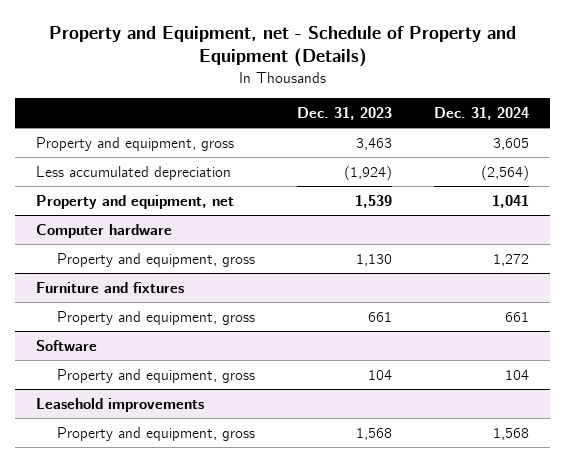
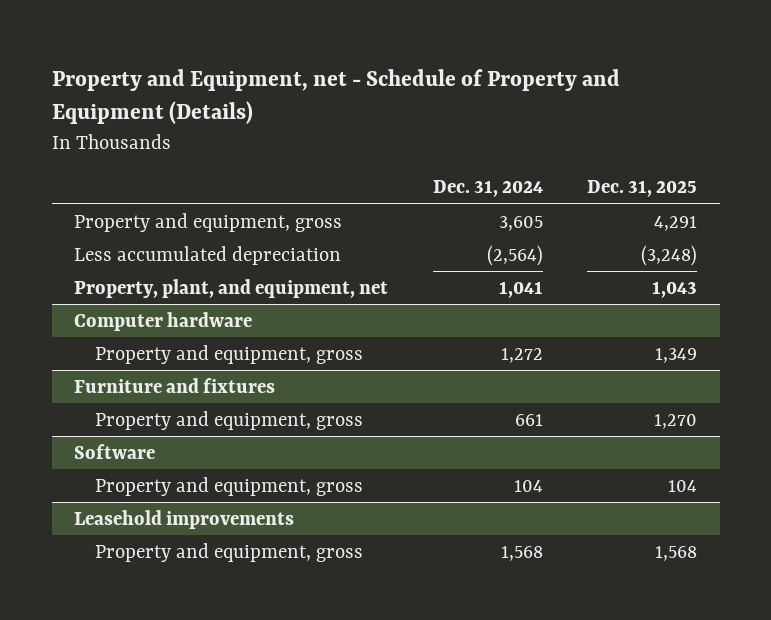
[297,106,393,120] Dec. 31, 2023 -> none
none -> [587,180,698,198] Dec. 31, 2025
[36,194,235,209] Property and equipment, net -> [73,278,388,298] Property, plant, and equipment, net

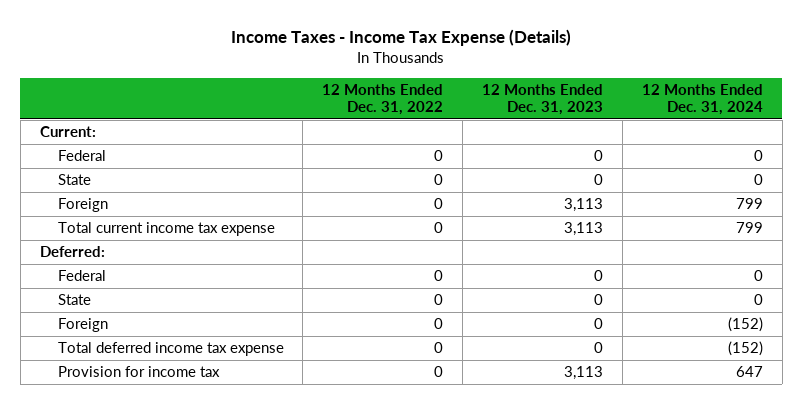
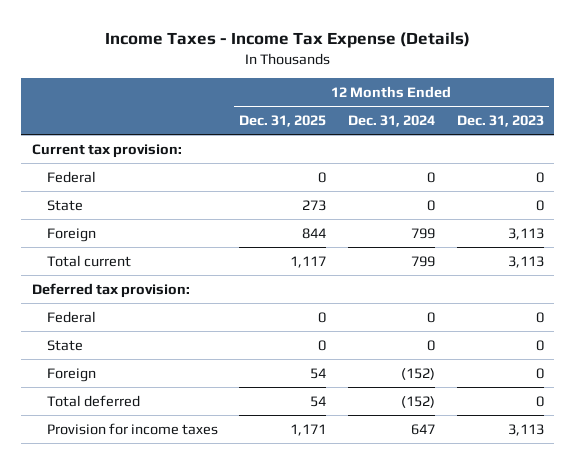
[322,83,444,115] 12 Months Ended Dec. 31, 2022 -> none
none -> [239,115,327,128] Dec. 31, 2025
[39,126,96,138] Current: -> [31,143,182,158] Current tax provision:
[57,222,275,237] Total current income tax expense -> [46,254,131,267] Total current
[39,246,105,258] Deferred: -> [31,282,190,298] Deferred tax provision:
[57,342,284,357] Total deferred income tax expense -> [46,394,140,407] Total deferred
[57,366,220,378] Provision for income tax -> [46,422,218,435] Provision for income taxes

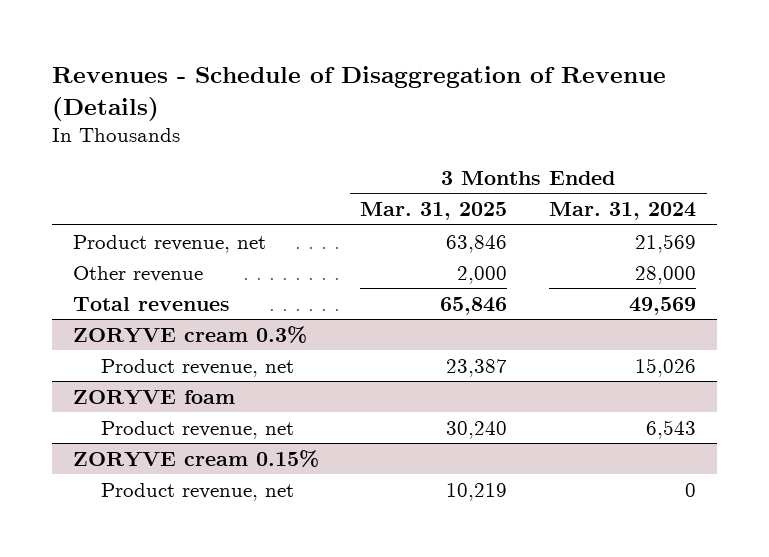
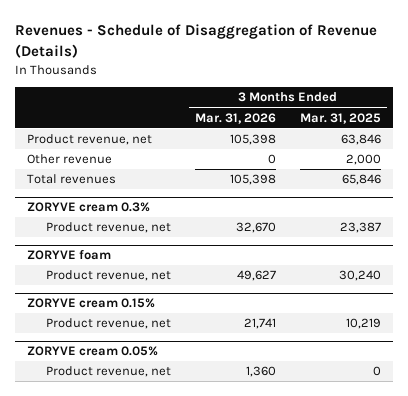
[549,202,697,221] Mar. 31, 2024 -> none
none -> [195,112,277,124] Mar. 31, 2026
none -> [27,346,159,357] ZORYVE cream 0.05%
none -> [46,366,172,378] Product revenue, net

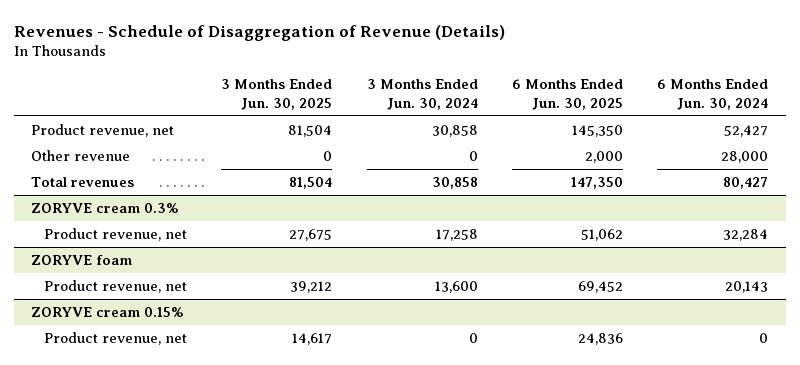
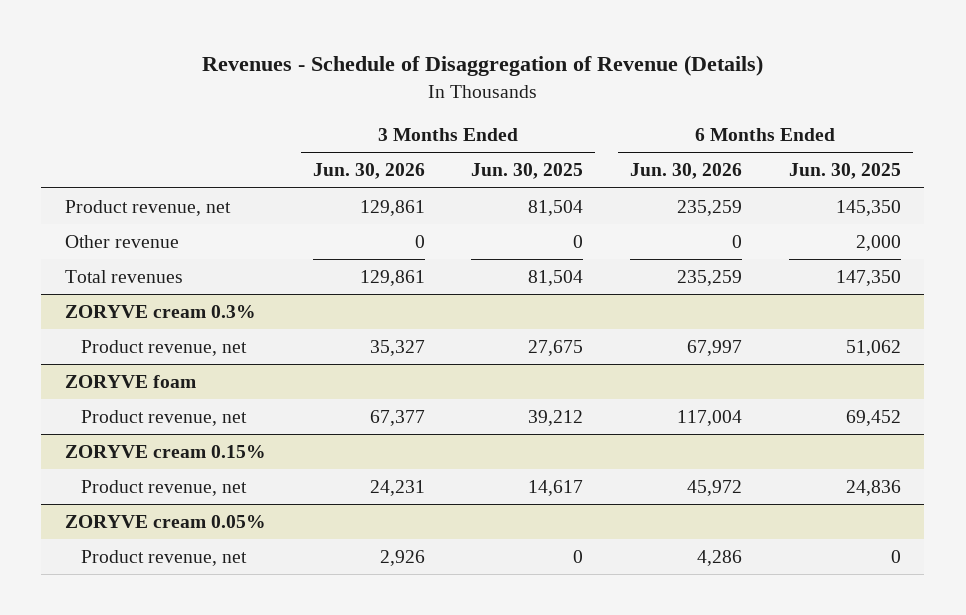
[366,79,478,110] 3 Months Ended Jun. 30, 2024 -> none
[657,79,769,110] 6 Months Ended Jun. 30, 2024 -> none
none -> [312,163,425,180] Jun. 30, 2026
none -> [630,163,743,180] Jun. 30, 2026
none -> [64,514,266,528] ZORYVE cream 0.05%
none -> [80,549,247,566] Product revenue, net

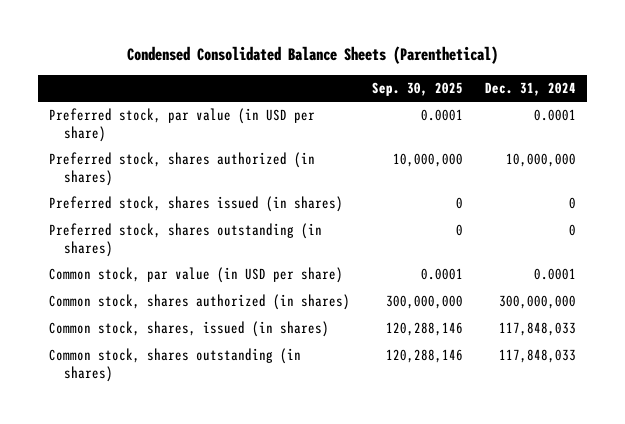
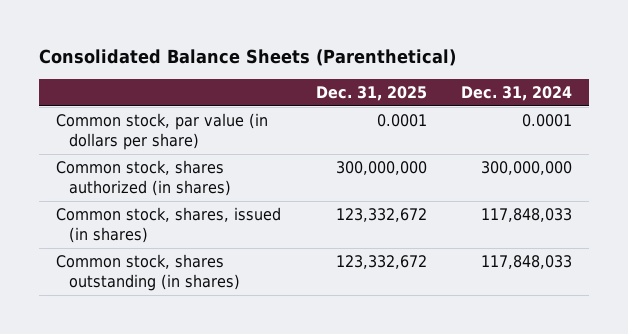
[126,46,498,65] Condensed Consolidated Balance Sheets (Parenthetical) -> [39,49,457,67] Consolidated Balance Sheets (Parenthetical)
[372,82,464,97] Sep. 30, 2025 -> none
none -> [315,86,427,102] Dec. 31, 2025
[49,108,316,143] Preferred stock, par value (in USD per share) -> none
[49,152,316,187] Preferred stock, shares authorized (in shares) -> none
[49,196,344,213] Preferred stock, shares issued (in shares) -> none
[49,223,323,258] Preferred stock, shares outstanding (in shares) -> none
[49,267,344,284] Common stock, par value (in USD per share) -> [56,113,269,151] Common stock, par value (in dollars per share)

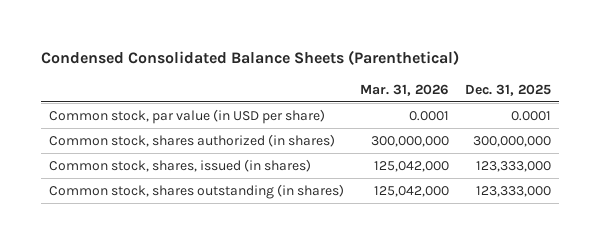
[39,49,457,67] Consolidated Balance Sheets (Parenthetical) -> [40,49,459,65] Condensed Consolidated Balance Sheets (Parenthetical)
[460,86,572,102] Dec. 31, 2024 -> none
none -> [359,83,449,96] Mar. 31, 2026
[56,113,269,151] Common stock, par value (in dollars per share) -> [48,109,325,125] Common stock, par value (in USD per share)
[335,208,427,223] 123,332,672 -> [475,161,551,173] 123,333,000
[335,255,427,270] 123,332,672 -> [475,186,551,198] 123,333,000

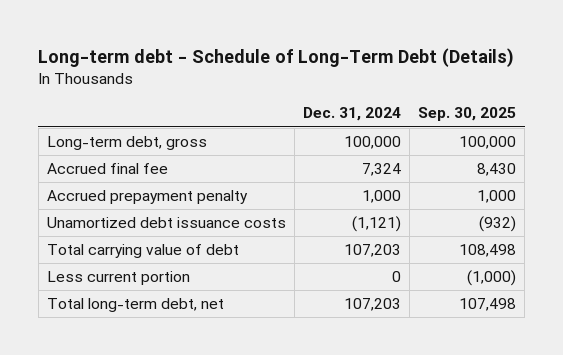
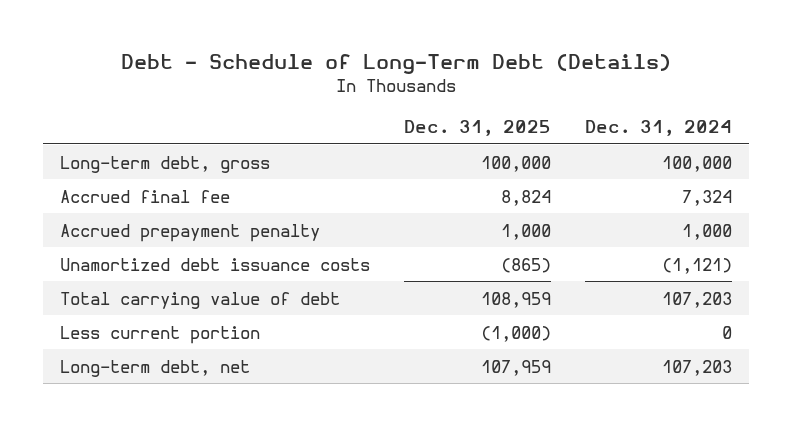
[38,47,515,67] Long-term debt - Schedule of Long-Term Debt (Details) -> [121,54,672,75] Debt - Schedule of Long-Term Debt (Details)
[418,107,517,122] Sep. 30, 2025 -> none
none -> [404,120,552,137] Dec. 31, 2025
[46,298,224,313] Total long-term debt, net -> [60,359,251,377] Long-term debt, net

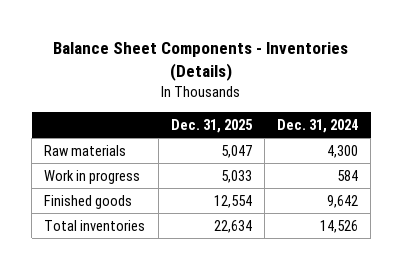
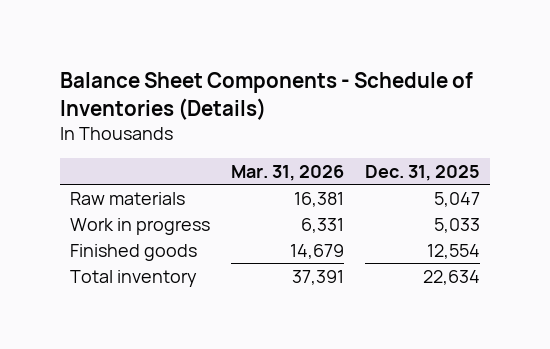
[53,42,349,82] Balance Sheet Components - Inventories (Details) -> [60,71,474,120] Balance Sheet Components - Schedule of Inventories (Details)
[277,118,359,133] Dec. 31, 2024 -> none
none -> [231,164,345,181] Mar. 31, 2026
[44,219,146,231] Total inventories -> [70,269,198,287] Total inventory

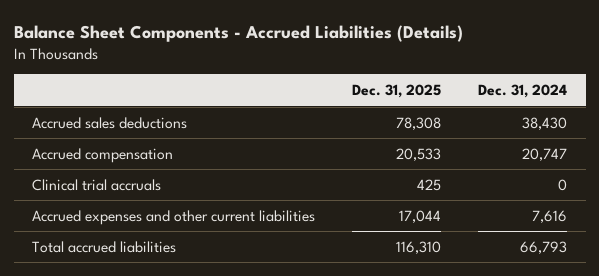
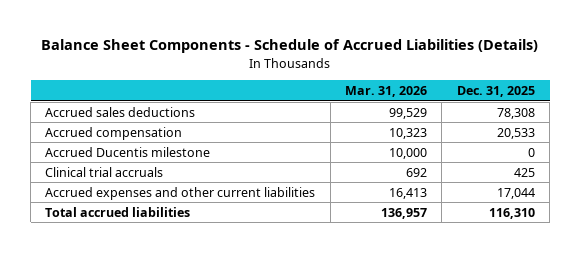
[13,24,463,42] Balance Sheet Components - Accrued Liabilities (Details) -> [41,39,539,54] Balance Sheet Components - Schedule of Accrued Liabilities (Details)
[478,83,568,98] Dec. 31, 2024 -> none
none -> [345,86,428,98] Mar. 31, 2026
none -> [45,146,211,157] Accrued Ducentis milestone

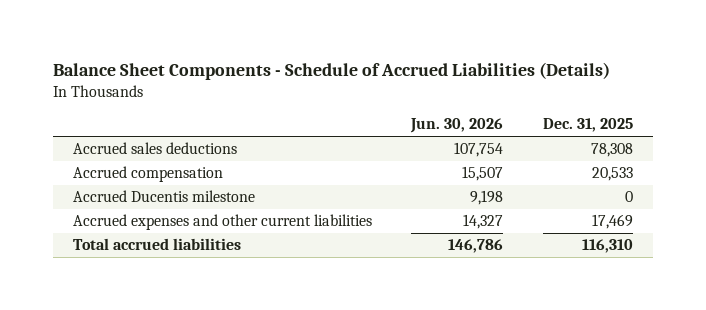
[345,86,428,98] Mar. 31, 2026 -> none
none -> [410,118,504,134] Jun. 30, 2026
[45,166,164,177] Clinical trial accruals -> none
[496,187,535,199] 17,044 -> [592,214,634,230] 17,469

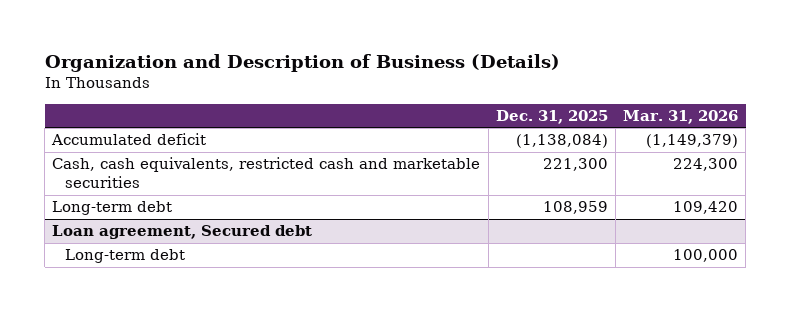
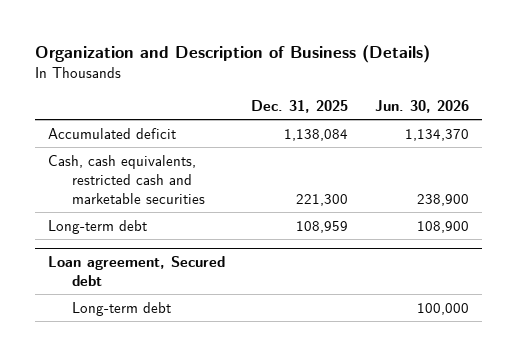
[623,109,739,124] Mar. 31, 2026 -> none
none -> [374,100,469,114] Jun. 30, 2026
[515,134,608,149] (1,138,084) -> [284,128,349,141] 1,138,084

